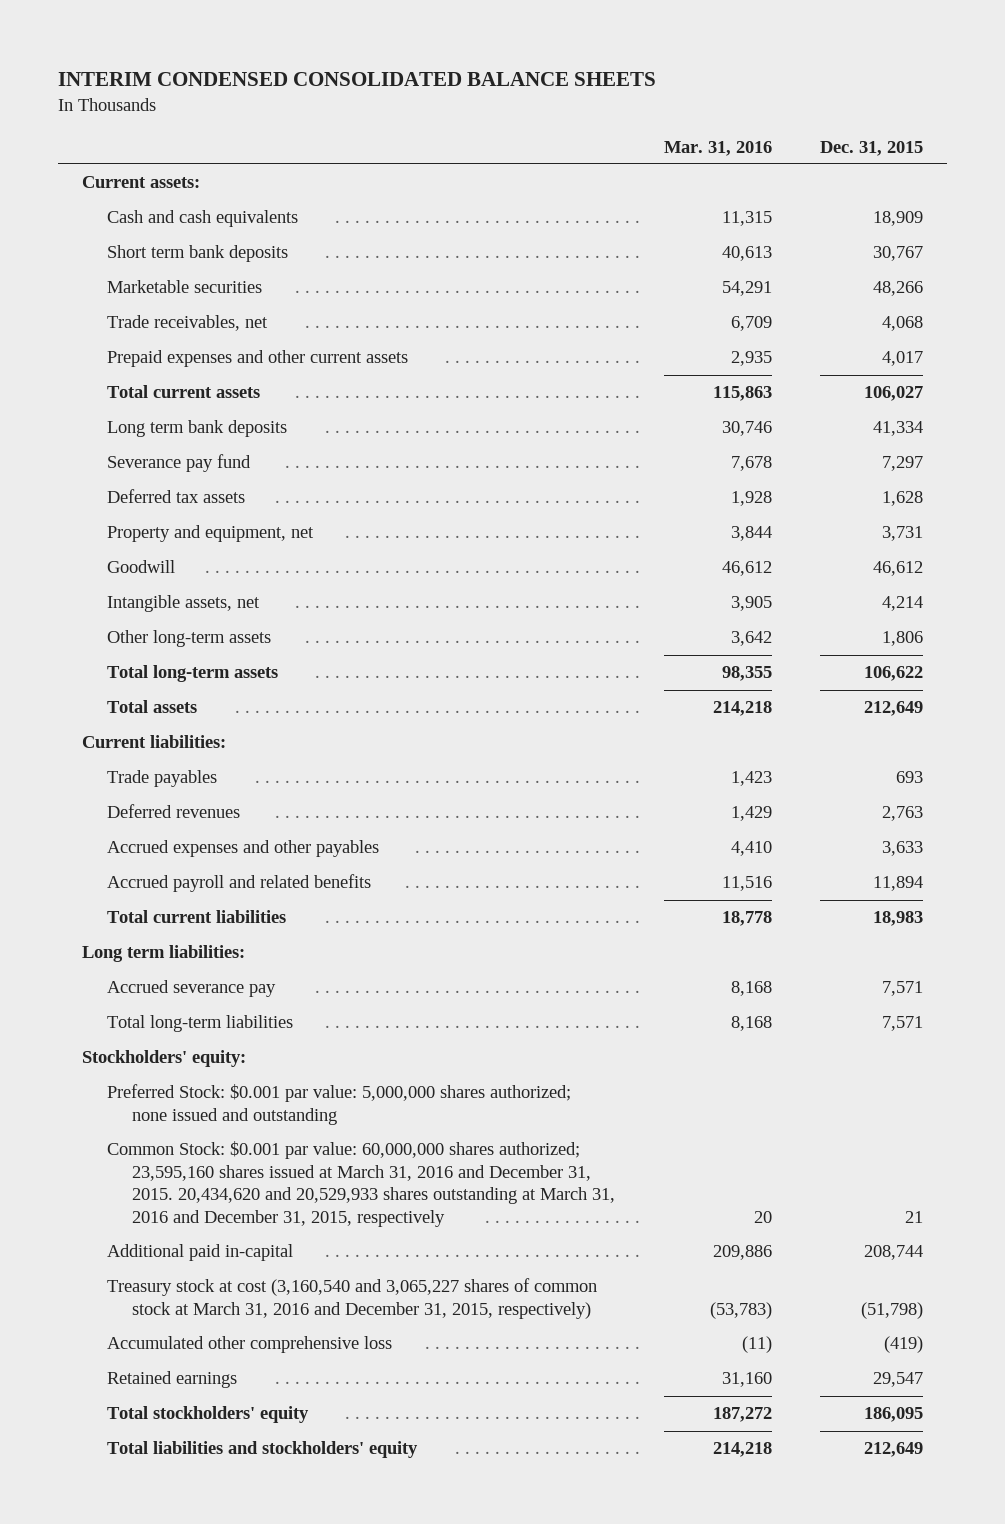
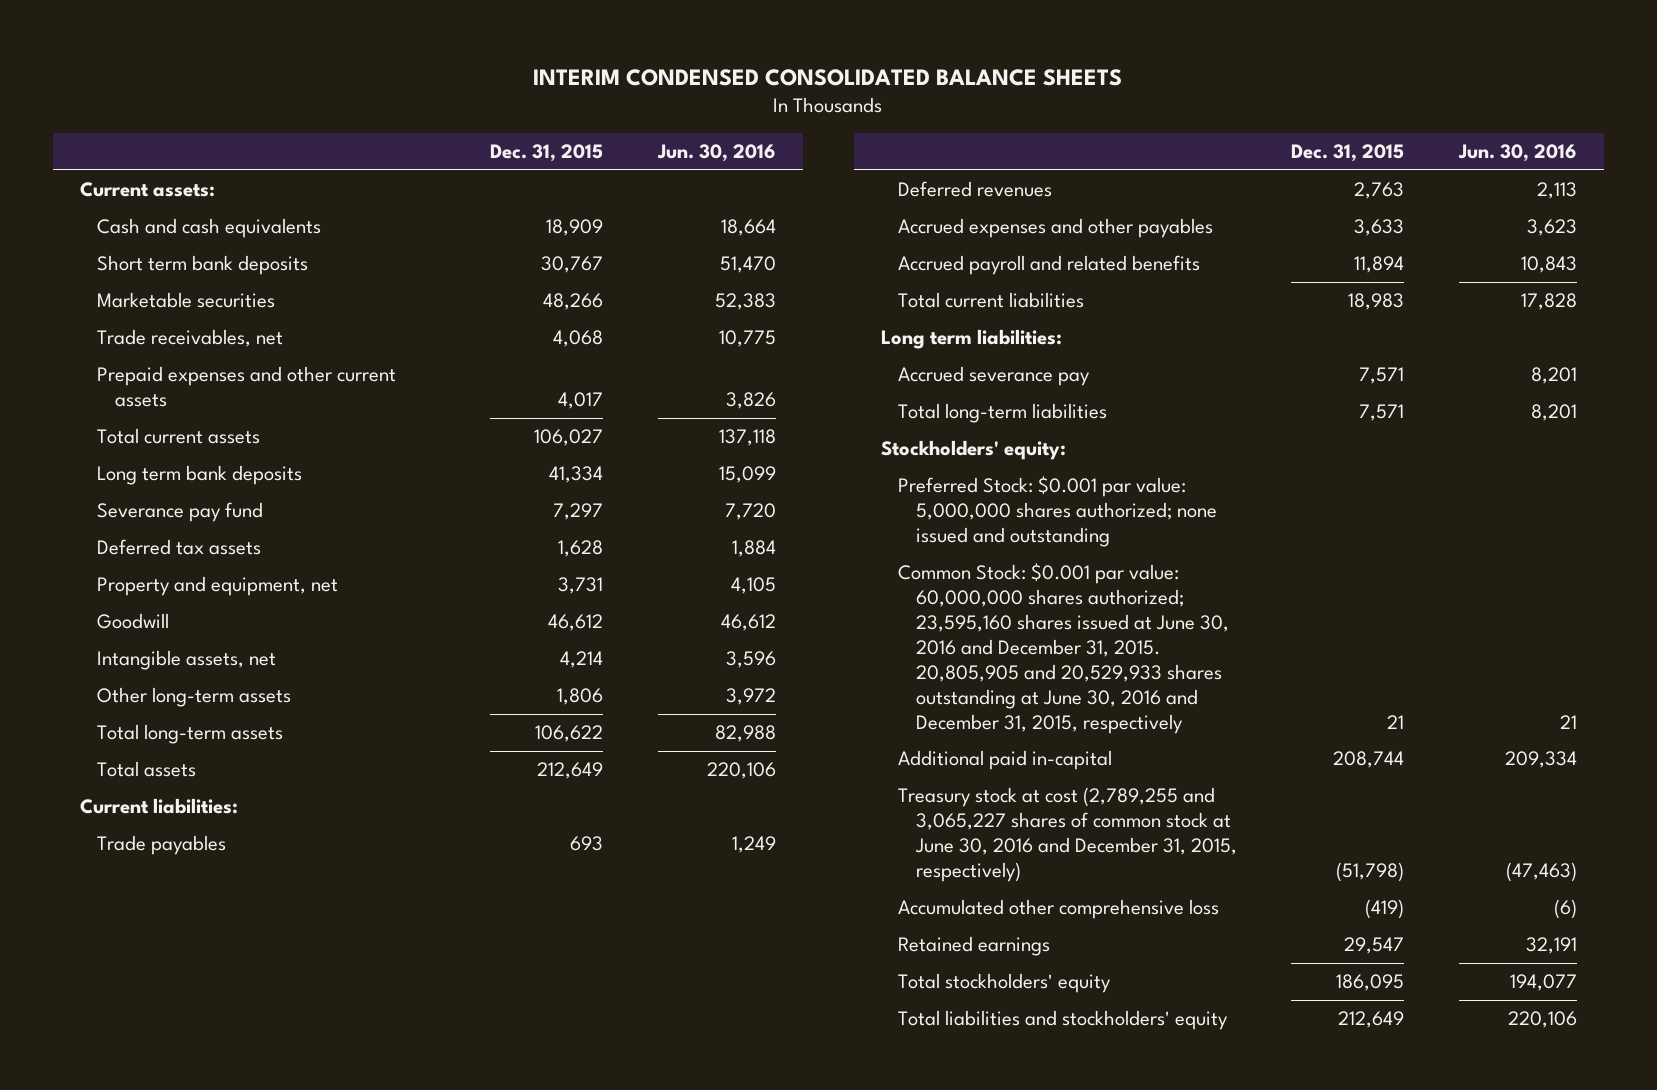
[663,140,772,156] Mar. 31, 2016 -> none
none -> [656,143,776,162] Jun. 30, 2016
[107,1141,616,1227] Common Stock: $0.001 par value: 60,000,000 shares authorized; 23,595,160 shares issued at March 31, 2016 and December 31, 2015. 20,434,620 and 20,529,933 shares outstanding at March 31, 2016 and December 31, 2015, respectively -> [898,563,1229,734] Common Stock: $0.001 par value: 60,000,000 shares authorized; 23,595,160 shares issued at June 30, 2016 and December 31, 2015. 20,805,905 and 20,529,933 shares outstanding at June 30, 2016 and December 31, 2015, respectively
[107,1278,598,1319] Treasury stock at cost (3,160,540 and 3,065,227 shares of common stock at March 31, 2016 and December 31, 2015, respectively) -> [898,787,1237,882] Treasury stock at cost (2,789,255 and 3,065,227 shares of common stock at June 30, 2016 and December 31, 2015, respectively)

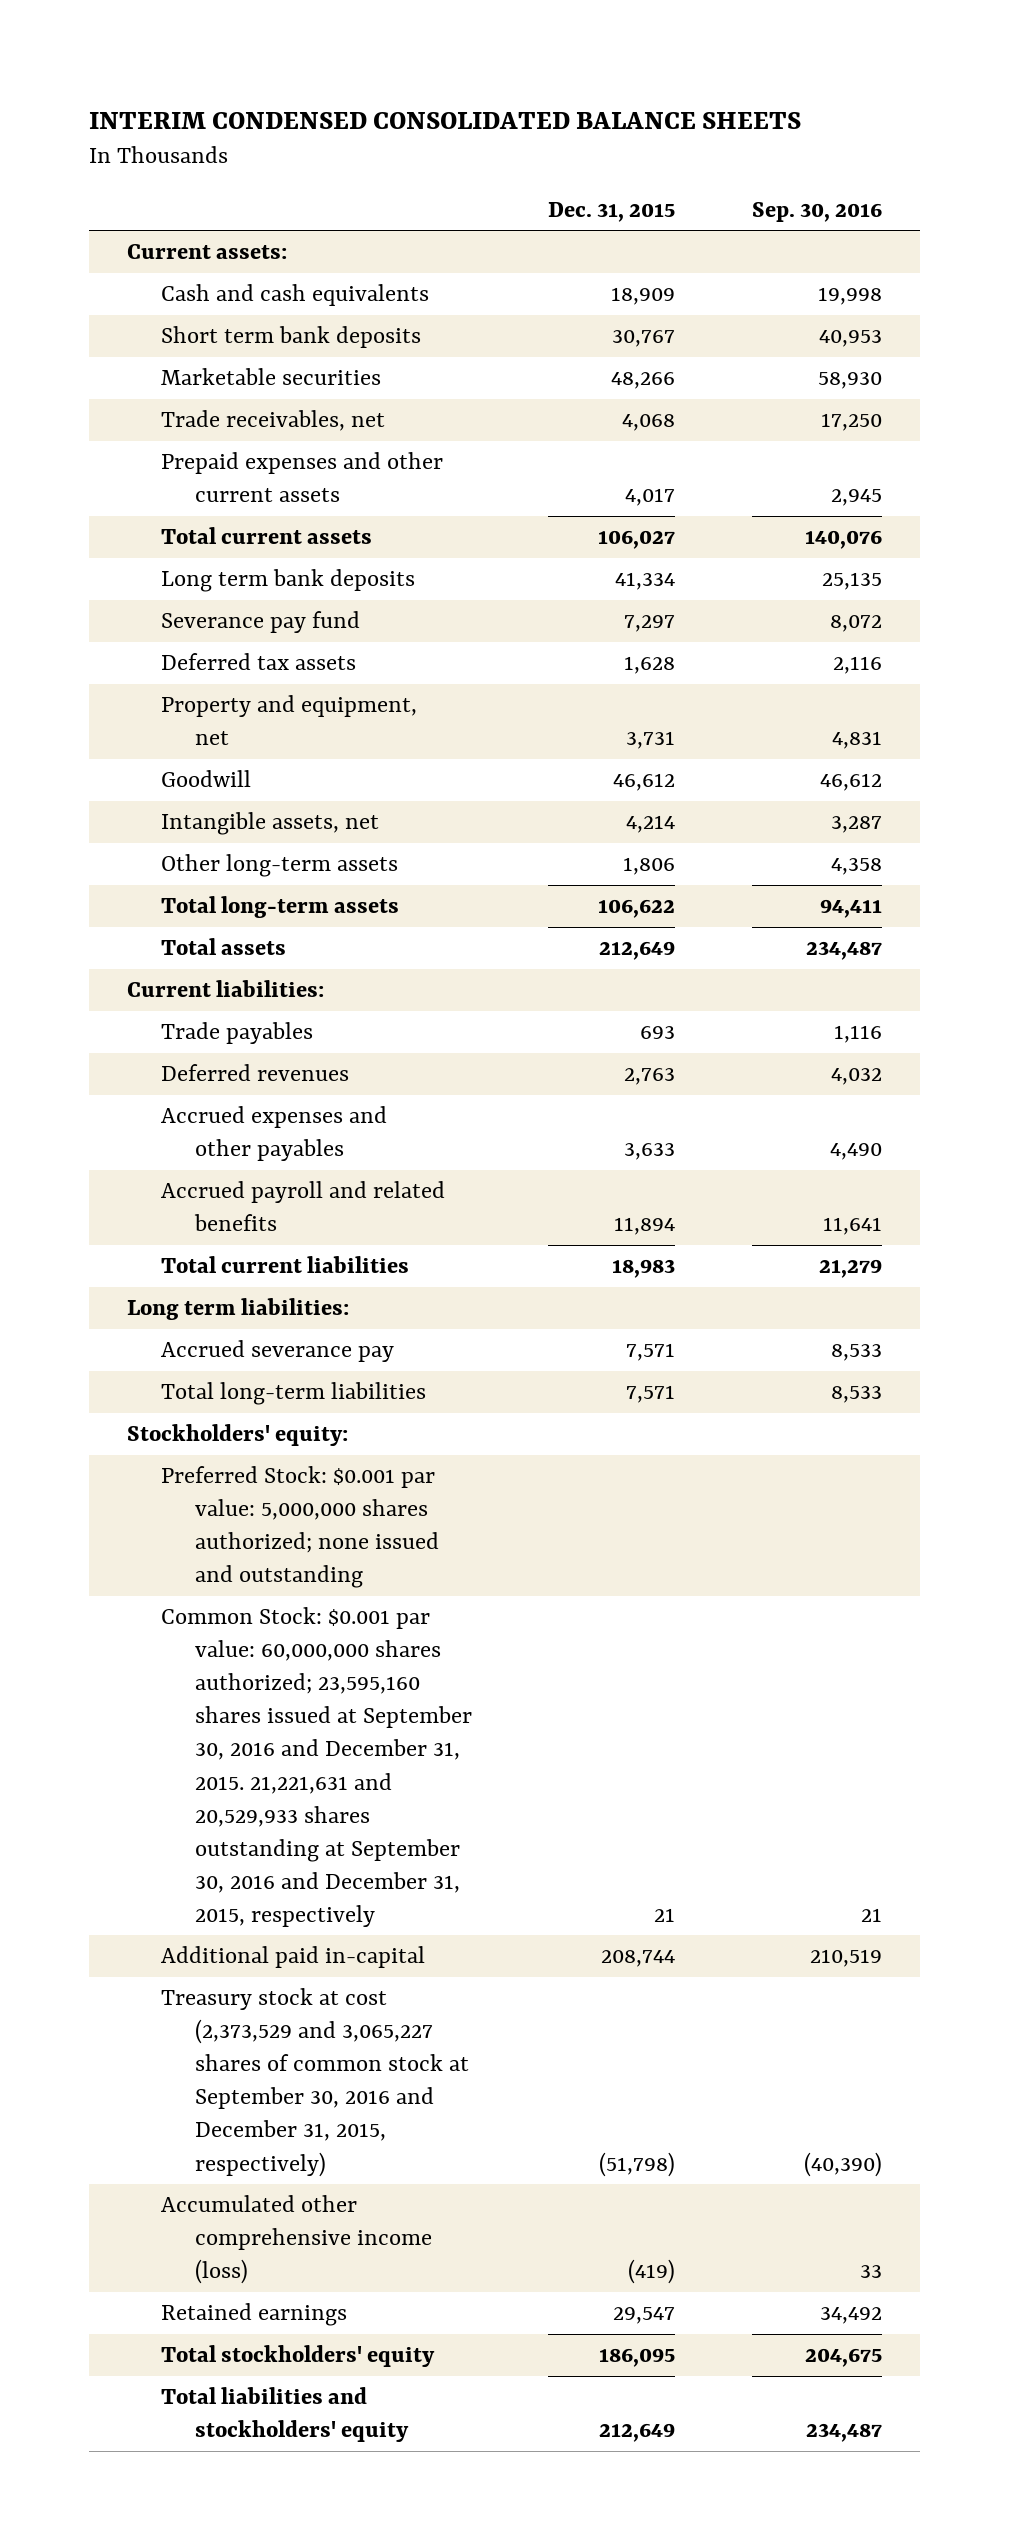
[656,143,776,162] Jun. 30, 2016 -> none
none -> [751,202,882,223] Sep. 30, 2016
[898,563,1229,734] Common Stock: $0.001 par value: 60,000,000 shares authorized; 23,595,160 shares issued at June 30, 2016 and December 31, 2015. 20,805,905 and 20,529,933 shares outstanding at June 30, 2016 and December 31, 2015, respectively -> [161,1607,473,1928] Common Stock: $0.001 par value: 60,000,000 shares authorized; 23,595,160 shares issued at September 30, 2016 and December 31, 2015. 21,221,631 and 20,529,933 shares outstanding at September 30, 2016 and December 31, 2015, respectively
[898,787,1237,882] Treasury stock at cost (2,789,255 and 3,065,227 shares of common stock at June 30, 2016 and December 31, 2015, respectively) -> [161,1988,470,2177] Treasury stock at cost (2,373,529 and 3,065,227 shares of common stock at September 30, 2016 and December 31, 2015, respectively)
[898,899,1220,920] Accumulated other comprehensive loss -> [161,2195,433,2285] Accumulated other comprehensive income (loss)

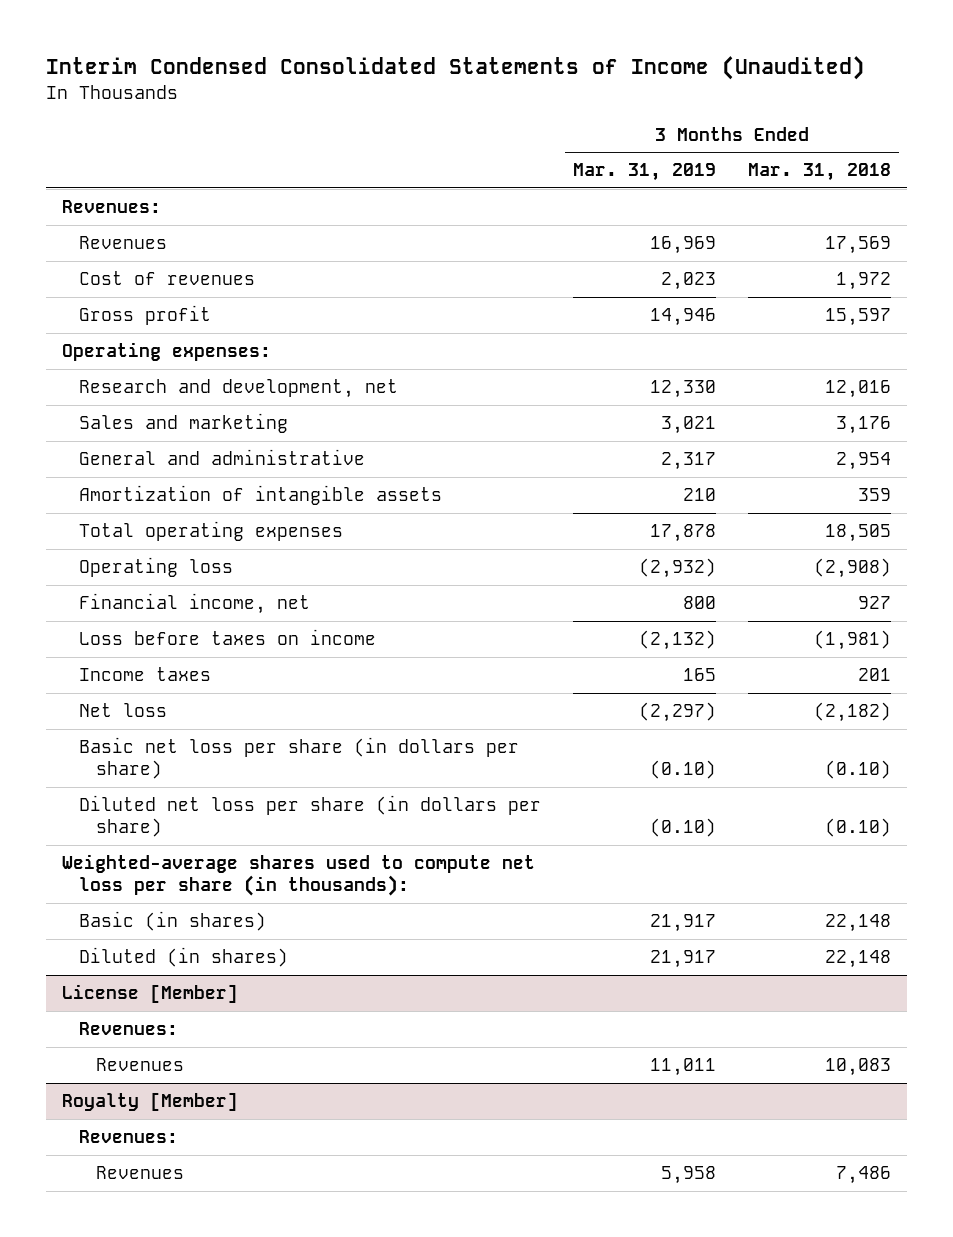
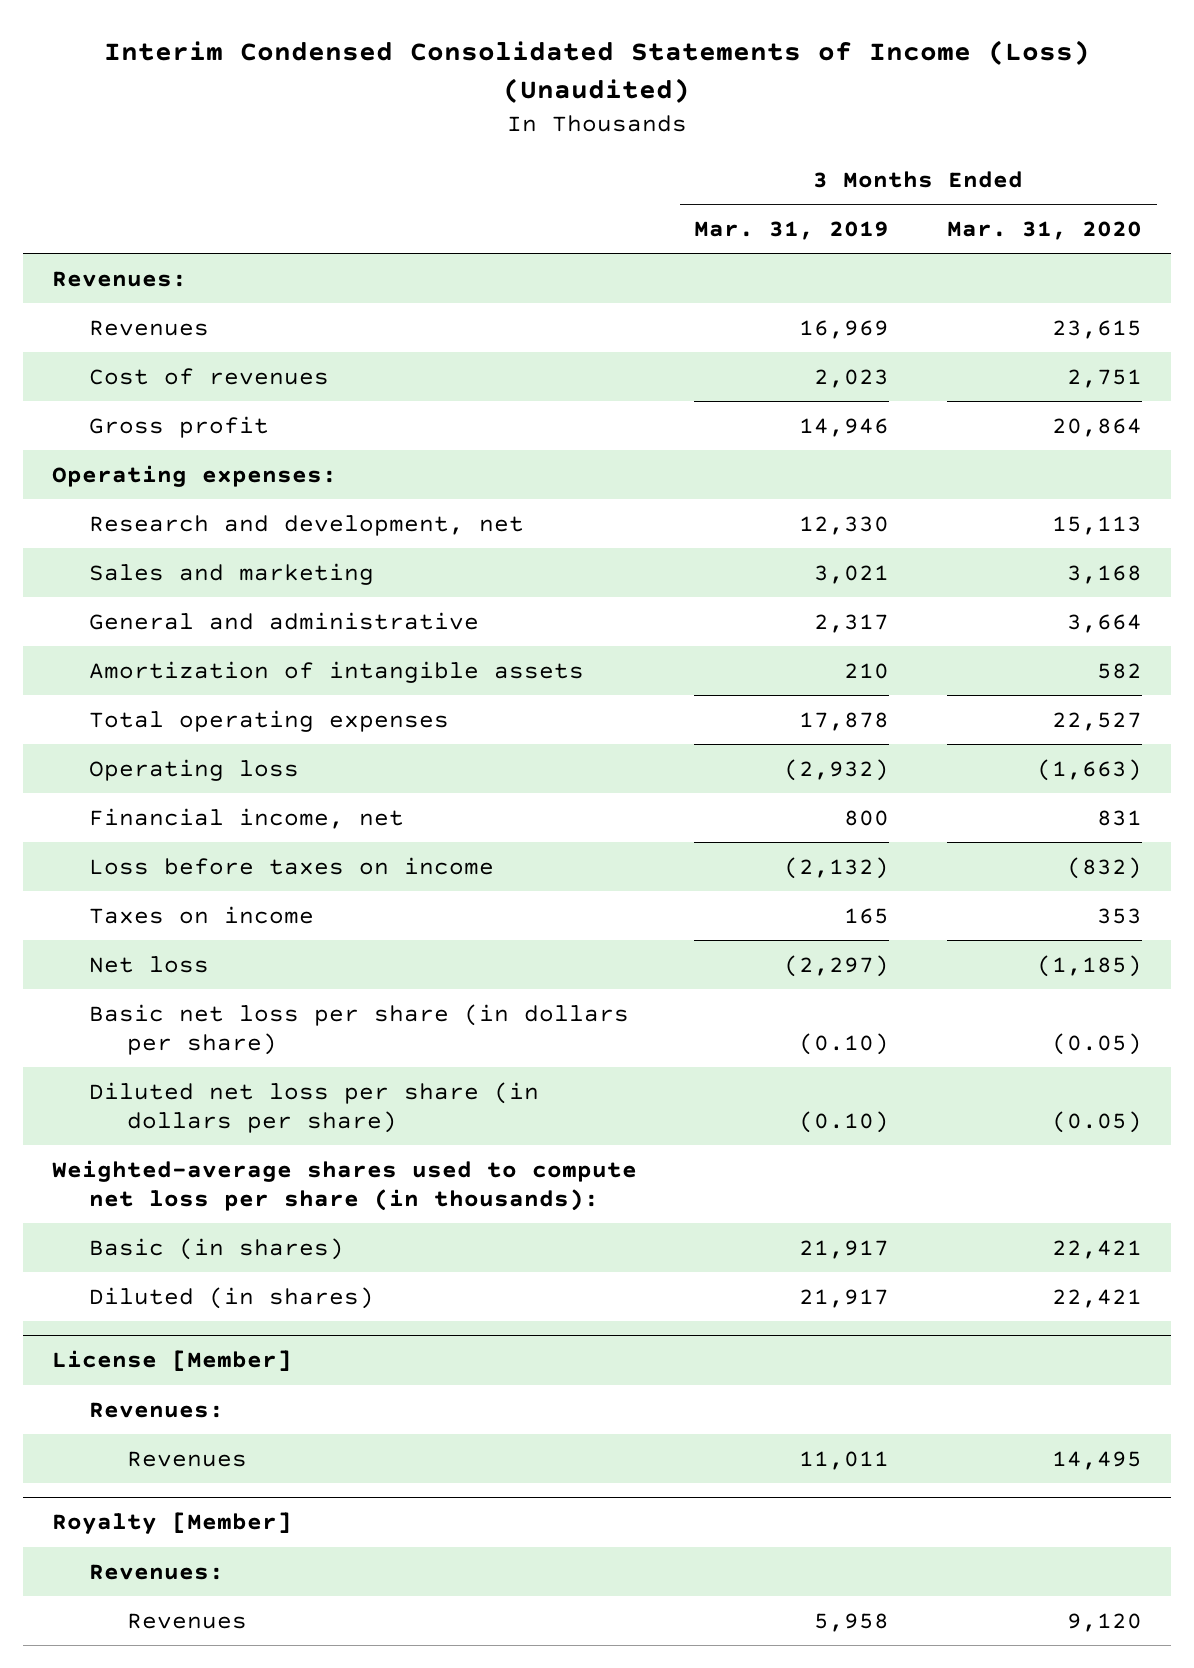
[46,56,866,81] Interim Condensed Consolidated Statements of Income (Unaudited) -> [103,40,1090,104] Interim Condensed Consolidated Statements of Income (Loss) (Unaudited)
[747,163,891,182] Mar. 31, 2018 -> none
none -> [947,221,1143,241] Mar. 31, 2020
[79,667,212,682] Income taxes -> [89,905,315,924] Taxes on income

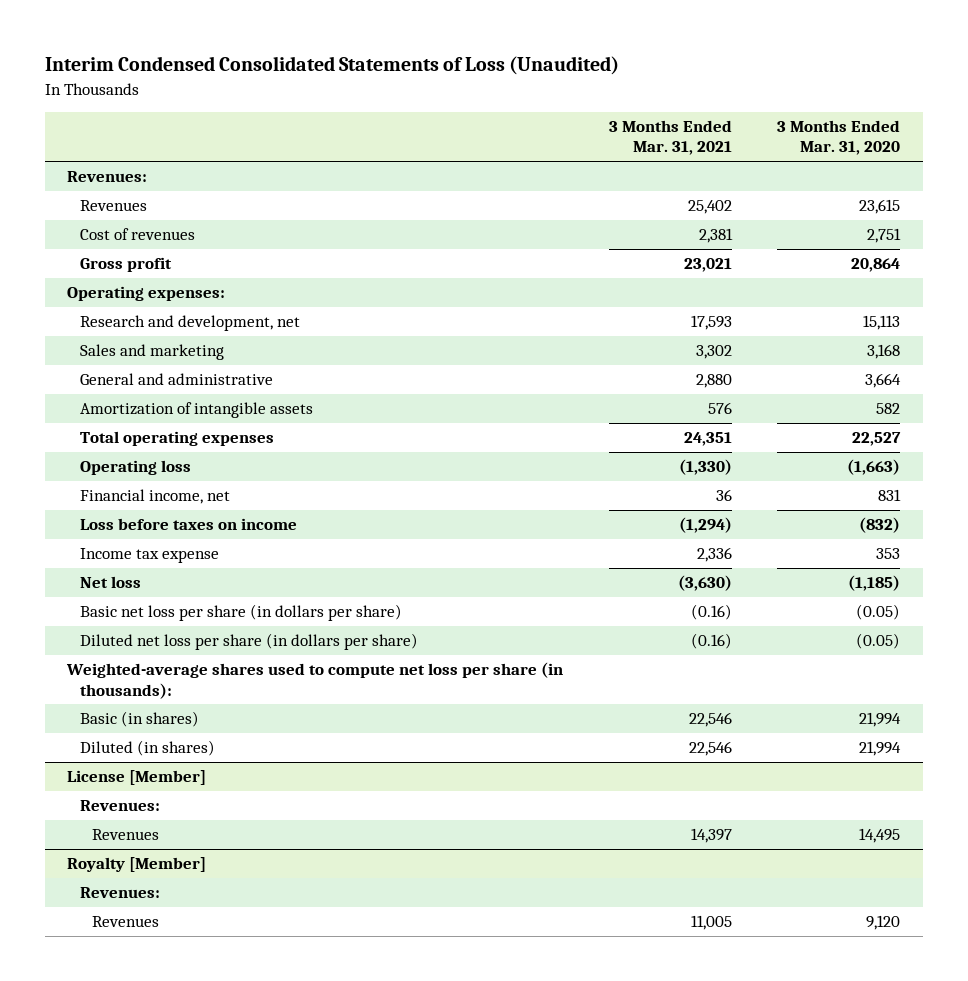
[103,40,1090,104] Interim Condensed Consolidated Statements of Income (Loss) (Unaudited) -> [44,56,619,76] Interim Condensed Consolidated Statements of Loss (Unaudited)
[694,221,890,241] Mar. 31, 2019 -> none
none -> [608,120,732,156] 3 Months Ended Mar. 31, 2021
[89,905,315,924] Taxes on income -> [79,548,219,564] Income tax expense
[1052,1239,1143,1259] 22,421 -> [859,712,902,728] 21,994
[1052,1288,1143,1308] 22,421 -> [859,741,902,757] 21,994

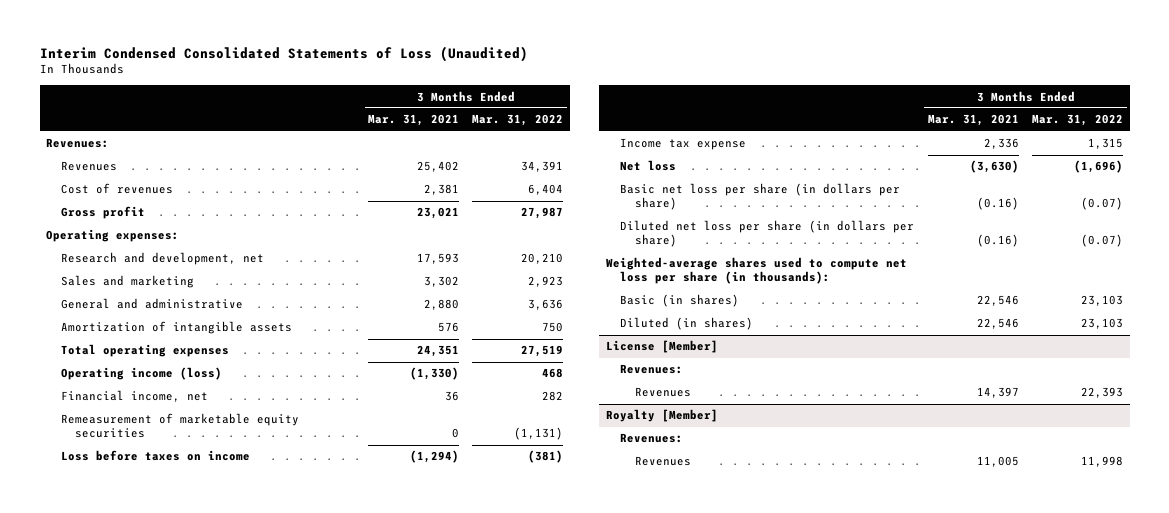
[777,120,901,156] 3 Months Ended Mar. 31, 2020 -> none
none -> [472,114,564,127] Mar. 31, 2022
[79,460,191,476] Operating loss -> [60,367,222,381] Operating income (loss)
none -> [60,413,299,439] Remeasurement of marketable equity securities

